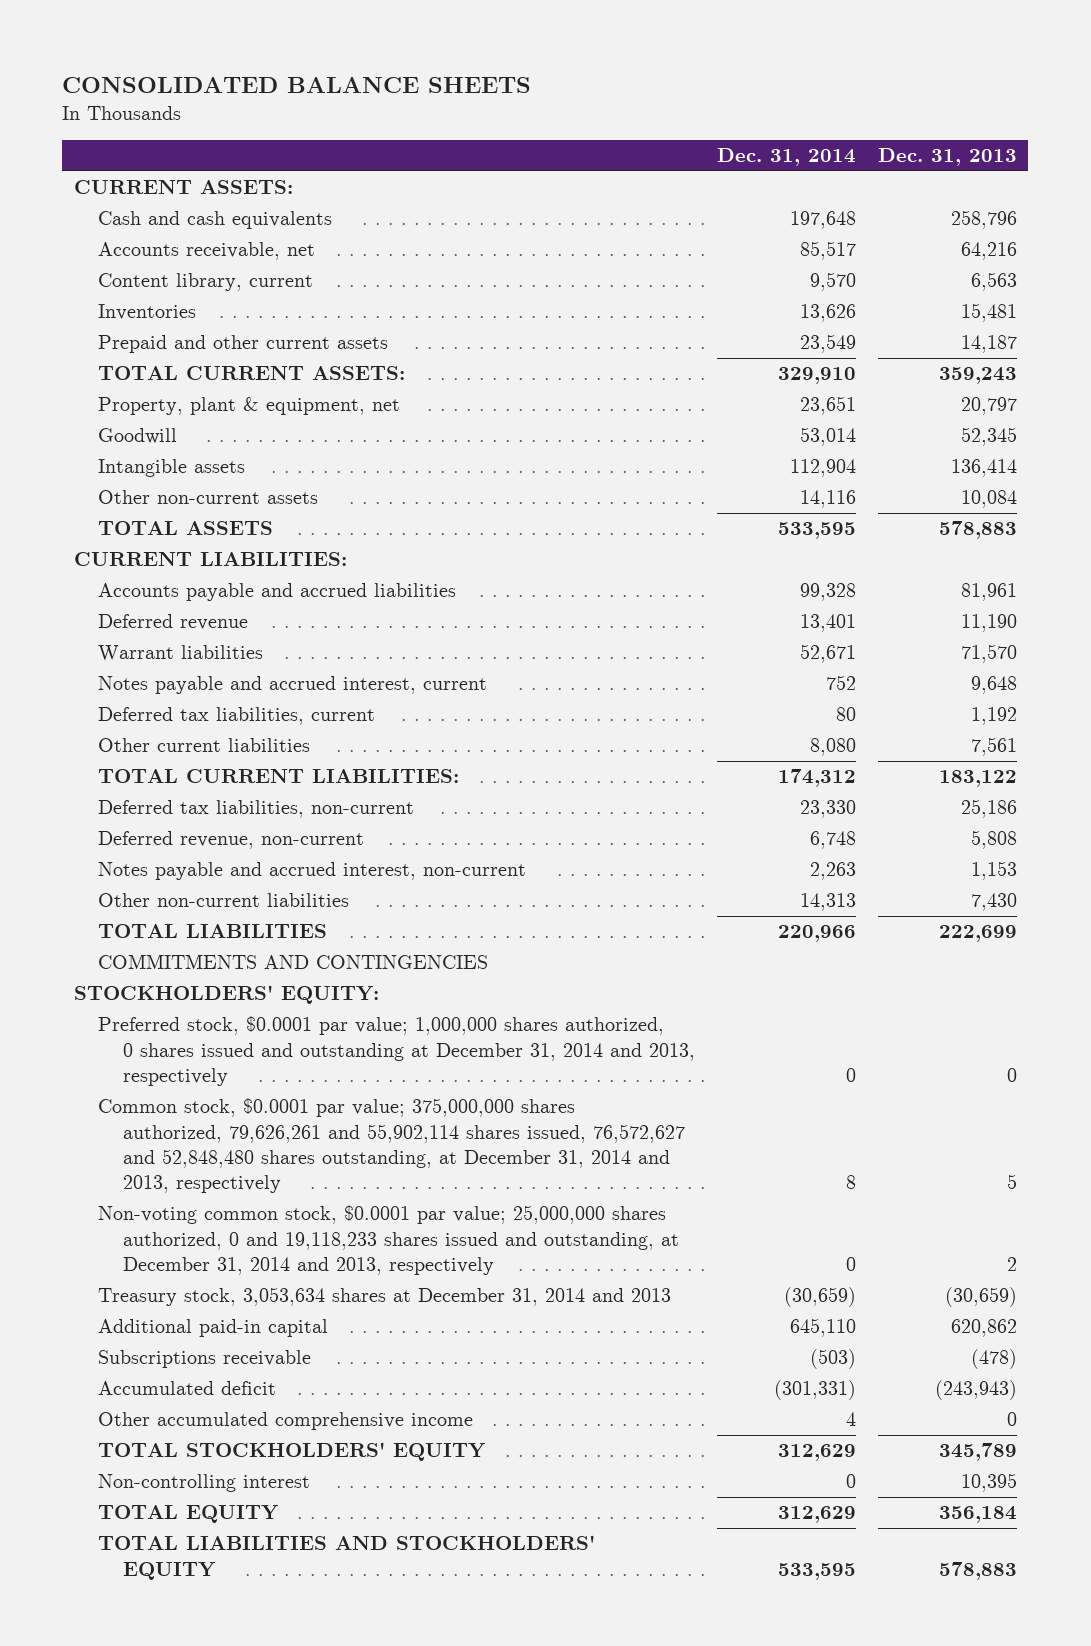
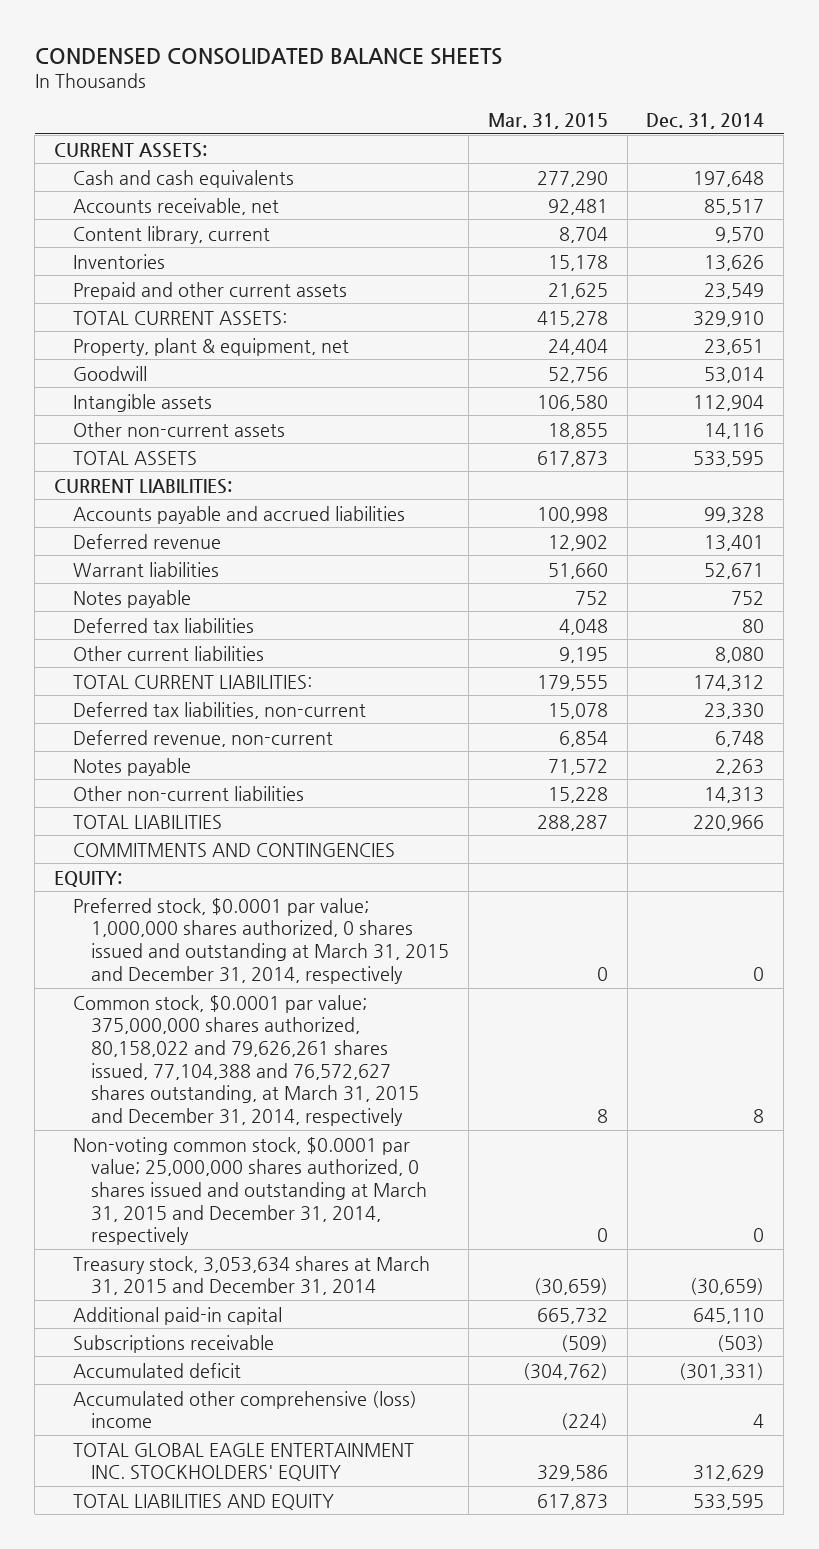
[62,77,532,94] CONSOLIDATED BALANCE SHEETS -> [34,47,502,65] CONDENSED CONSOLIDATED BALANCE SHEETS
[878,148,1018,167] Dec. 31, 2013 -> none
none -> [487,113,608,130] Mar. 31, 2015
[98,676,488,695] Notes payable and accrued interest, current -> [72,589,191,608] Notes payable
[98,707,376,726] Deferred tax liabilities, current -> [72,617,254,633] Deferred tax liabilities
[98,862,527,881] Notes payable and accrued interest, non-current -> [72,757,191,776] Notes payable
[73,985,379,1005] STOCKHOLDERS' EQUITY: -> [54,870,123,887] EQUITY:
[98,1016,695,1086] Preferred stock, $0.0001 par value; 1,000,000 shares authorized, 0 shares issued and outstanding at December 31, 2014 and 2013, respectively -> [72,897,450,984] Preferred stock, $0.0001 par value; 1,000,000 shares authorized, 0 shares issued and outstanding at March 31, 2015 and December 31, 2014, respectively
[98,1098,685,1194] Common stock, $0.0001 par value; 375,000,000 shares authorized, 79,626,261 and 55,902,114 shares issued, 76,572,627 and 52,848,480 shares outstanding, at December 31, 2014 and 2013, respectively -> [72,994,420,1127] Common stock, $0.0001 par value; 375,000,000 shares authorized, 80,158,022 and 79,626,261 shares issued, 77,104,388 and 76,572,627 shares outstanding, at March 31, 2015 and December 31, 2014, respectively
[98,1205,679,1275] Non-voting common stock, $0.0001 par value; 25,000,000 shares authorized, 0 and 19,118,233 shares issued and outstanding, at December 31, 2014 and 2013, respectively -> [72,1136,428,1246] Non-voting common stock, $0.0001 par value; 25,000,000 shares authorized, 0 shares issued and outstanding at March 31, 2015 and December 31, 2014, respectively
[98,1287,672,1307] Treasury stock, 3,053,634 shares at December 31, 2014 and 2013 -> [72,1255,430,1296] Treasury stock, 3,053,634 shares at March 31, 2015 and December 31, 2014
[98,1474,311,1493] Non-controlling interest -> none
[98,1505,279,1524] TOTAL EQUITY -> none
[98,1412,474,1431] Other accumulated comprehensive income -> [72,1390,417,1429] Accumulated other comprehensive (loss) income
[98,1442,486,1462] TOTAL STOCKHOLDERS' EQUITY -> [72,1442,414,1482] TOTAL GLOBAL EAGLE ENTERTAINMENT INC. STOCKHOLDERS' EQUITY
[98,1535,596,1580] TOTAL LIABILITIES AND STOCKHOLDERS' EQUITY -> [72,1493,334,1510] TOTAL LIABILITIES AND EQUITY

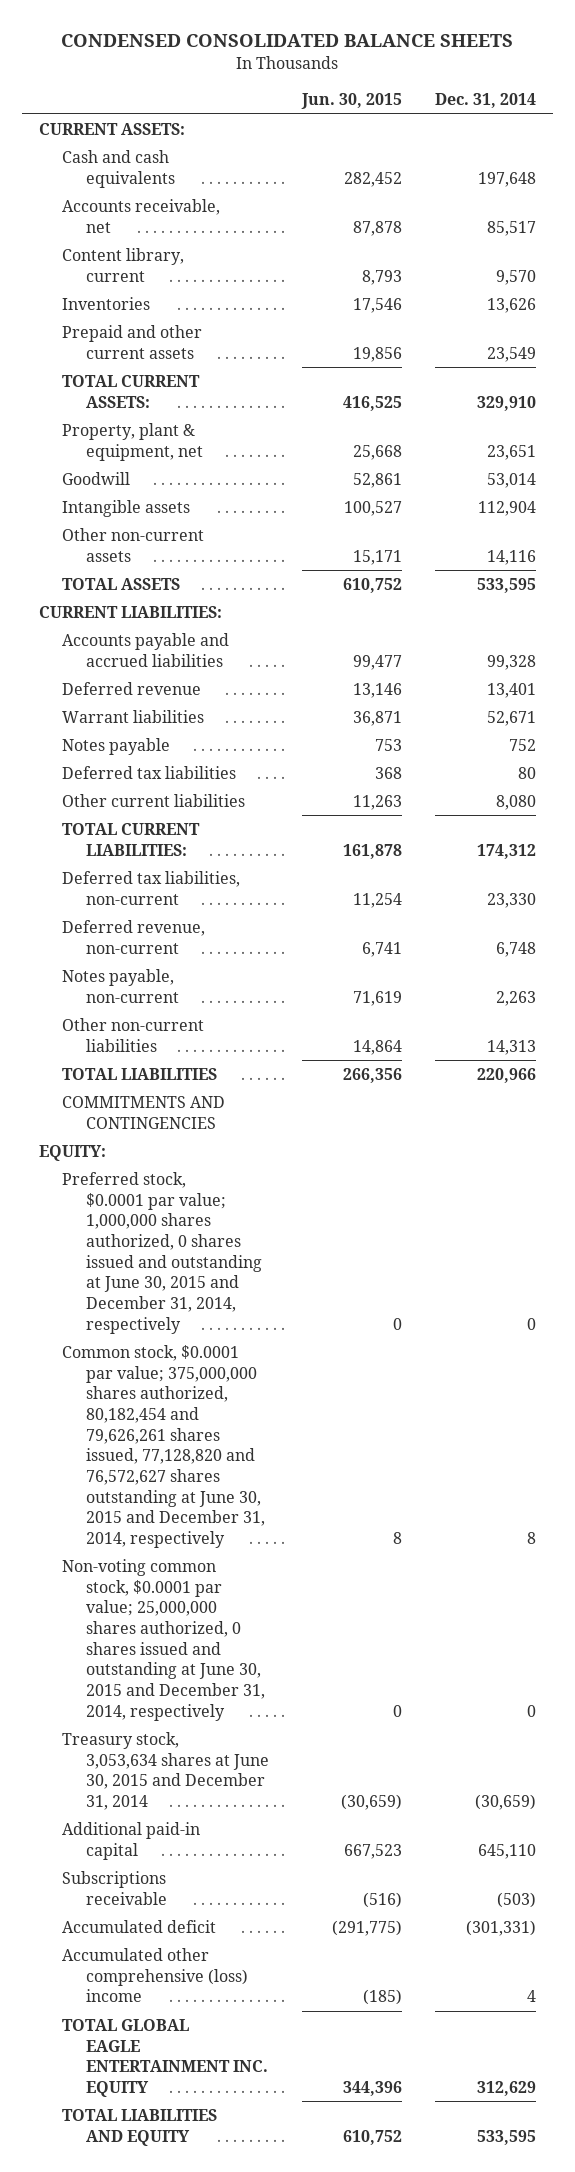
[487,113,608,130] Mar. 31, 2015 -> none
none -> [300,93,402,110] Jun. 30, 2015
[72,757,191,776] Notes payable -> [62,968,179,1003] Notes payable, non-current
[72,897,450,984] Preferred stock, $0.0001 par value; 1,000,000 shares authorized, 0 shares issued and outstanding at March 31, 2015 and December 31, 2014, respectively -> [62,1171,262,1334] Preferred stock, $0.0001 par value; 1,000,000 shares authorized, 0 shares issued and outstanding at June 30, 2015 and December 31, 2014, respectively
[72,994,420,1127] Common stock, $0.0001 par value; 375,000,000 shares authorized, 80,158,022 and 79,626,261 shares issued, 77,104,388 and 76,572,627 shares outstanding, at March 31, 2015 and December 31, 2014, respectively -> [62,1344,265,1548] Common stock, $0.0001 par value; 375,000,000 shares authorized, 80,182,454 and 79,626,261 shares issued, 77,128,820 and 76,572,627 shares outstanding at June 30, 2015 and December 31, 2014, respectively
[72,1136,428,1246] Non-voting common stock, $0.0001 par value; 25,000,000 shares authorized, 0 shares issued and outstanding at March 31, 2015 and December 31, 2014, respectively -> [62,1558,265,1721] Non-voting common stock, $0.0001 par value; 25,000,000 shares authorized, 0 shares issued and outstanding at June 30, 2015 and December 31, 2014, respectively
[72,1255,430,1296] Treasury stock, 3,053,634 shares at March 31, 2015 and December 31, 2014 -> [62,1731,269,1810] Treasury stock, 3,053,634 shares at June 30, 2015 and December 31, 2014
[72,1442,414,1482] TOTAL GLOBAL EAGLE ENTERTAINMENT INC. STOCKHOLDERS' EQUITY -> [62,2018,268,2097] TOTAL GLOBAL EAGLE ENTERTAINMENT INC. EQUITY

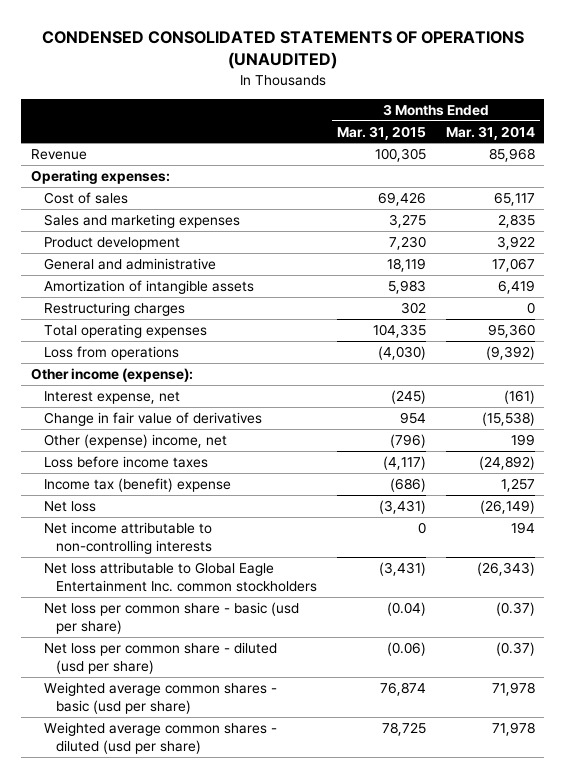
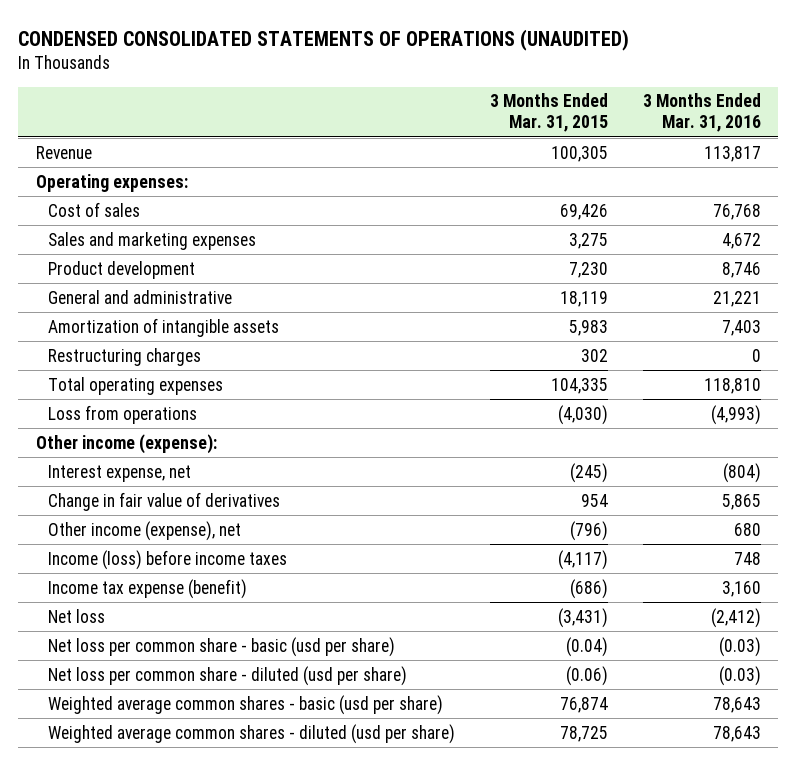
[445,125,535,140] Mar. 31, 2014 -> none
none -> [642,93,761,133] 3 Months Ended Mar. 31, 2016
[43,433,227,448] Other (expense) income, net -> [48,520,242,541] Other income (expense), net
[43,455,208,468] Loss before income taxes -> [48,549,288,570] Income (loss) before income taxes
[43,477,231,492] Income tax (benefit) expense -> [48,578,248,599] Income tax expense (benefit)
[43,521,213,554] Net income attributable to non-controlling interests -> none
[43,561,318,592] Net loss attributable to Global Eagle Entertainment Inc. common stockholders -> none

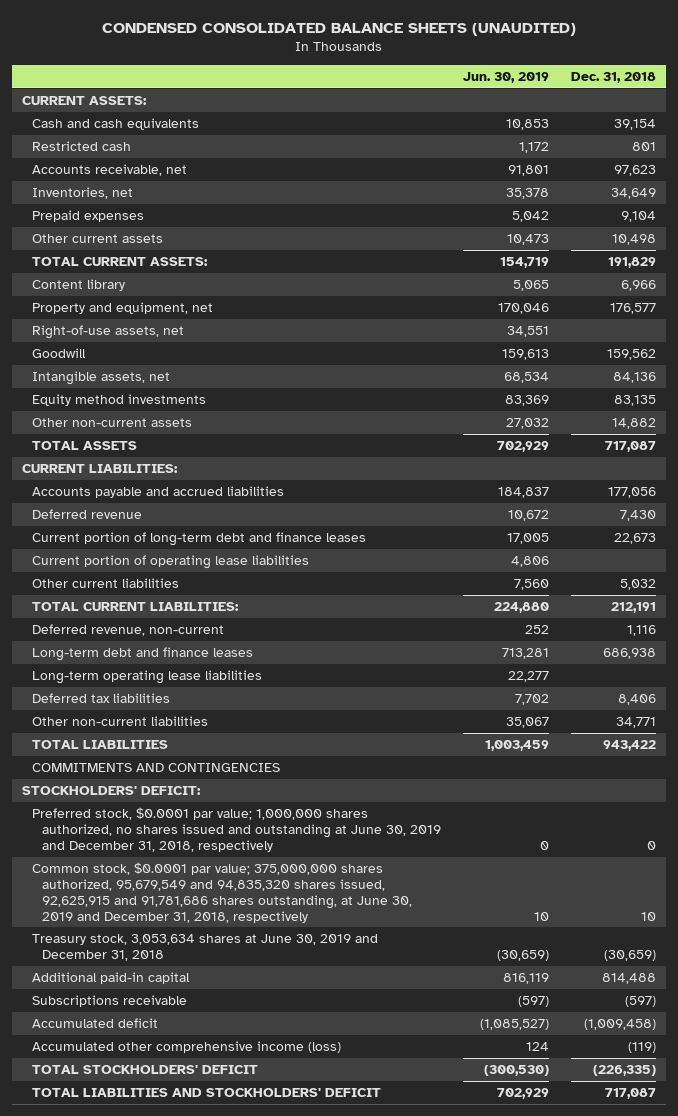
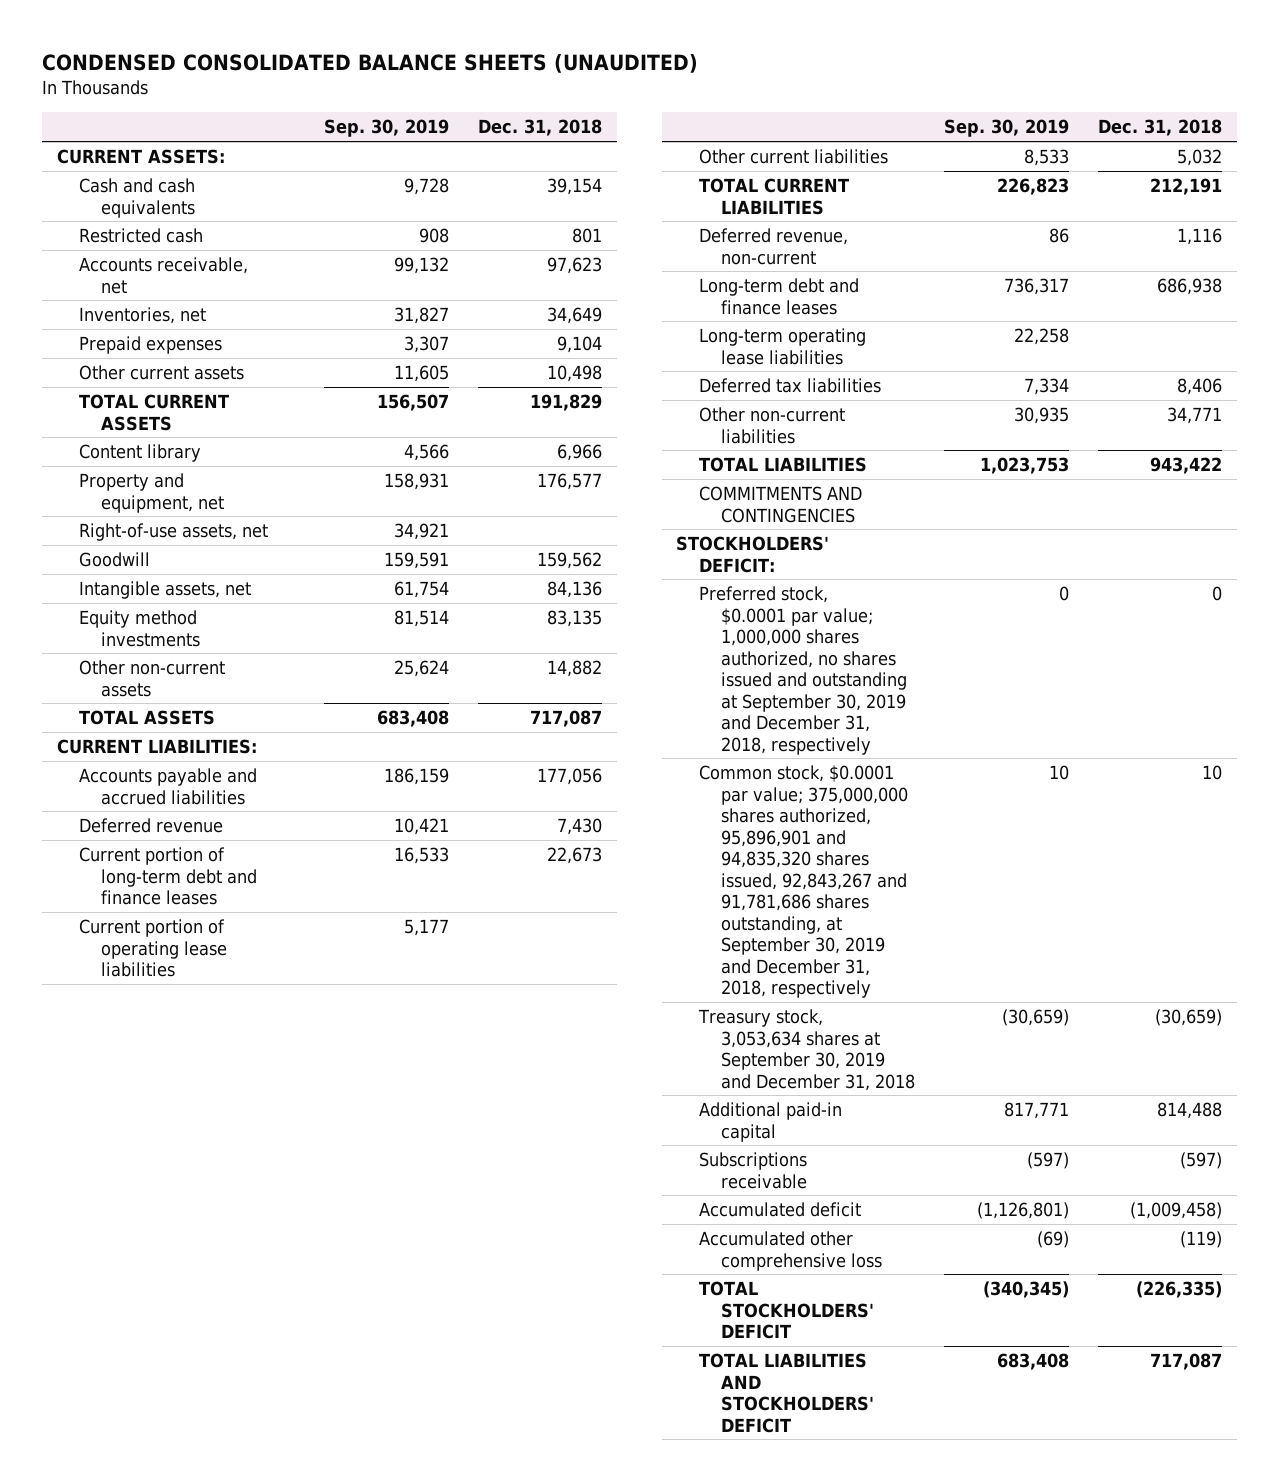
[462,71,549,83] Jun. 30, 2019 -> none
none -> [324,119,450,138] Sep. 30, 2019
[32,256,209,266] TOTAL CURRENT ASSETS: -> [78,394,229,431] TOTAL CURRENT ASSETS
[32,601,240,611] TOTAL CURRENT LIABILITIES: -> [698,178,849,215] TOTAL CURRENT LIABILITIES
[32,806,442,852] Preferred stock, $0.0001 par value; 1,000,000 shares authorized, no shares issued and outstanding at June 30, 2019 and December 31, 2018, respectively -> [698,586,907,755] Preferred stock, $0.0001 par value; 1,000,000 shares authorized, no shares issued and outstanding at September 30, 2019 and December 31, 2018, respectively
[32,861,413,923] Common stock, $0.0001 par value; 375,000,000 shares authorized, 95,679,549 and 94,835,320 shares issued, 92,625,915 and 91,781,686 shares outstanding, at June 30, 2019 and December 31, 2018, respectively -> [698,765,908,999] Common stock, $0.0001 par value; 375,000,000 shares authorized, 95,896,901 and 94,835,320 shares issued, 92,843,267 and 91,781,686 shares outstanding, at September 30, 2019 and December 31, 2018, respectively
[32,933,379,961] Treasury stock, 3,053,634 shares at June 30, 2019 and December 31, 2018 -> [697,1009,915,1091] Treasury stock, 3,053,634 shares at September 30, 2019 and December 31, 2018
[32,1040,342,1053] Accumulated other comprehensive income (loss) -> [698,1231,882,1271] Accumulated other comprehensive loss

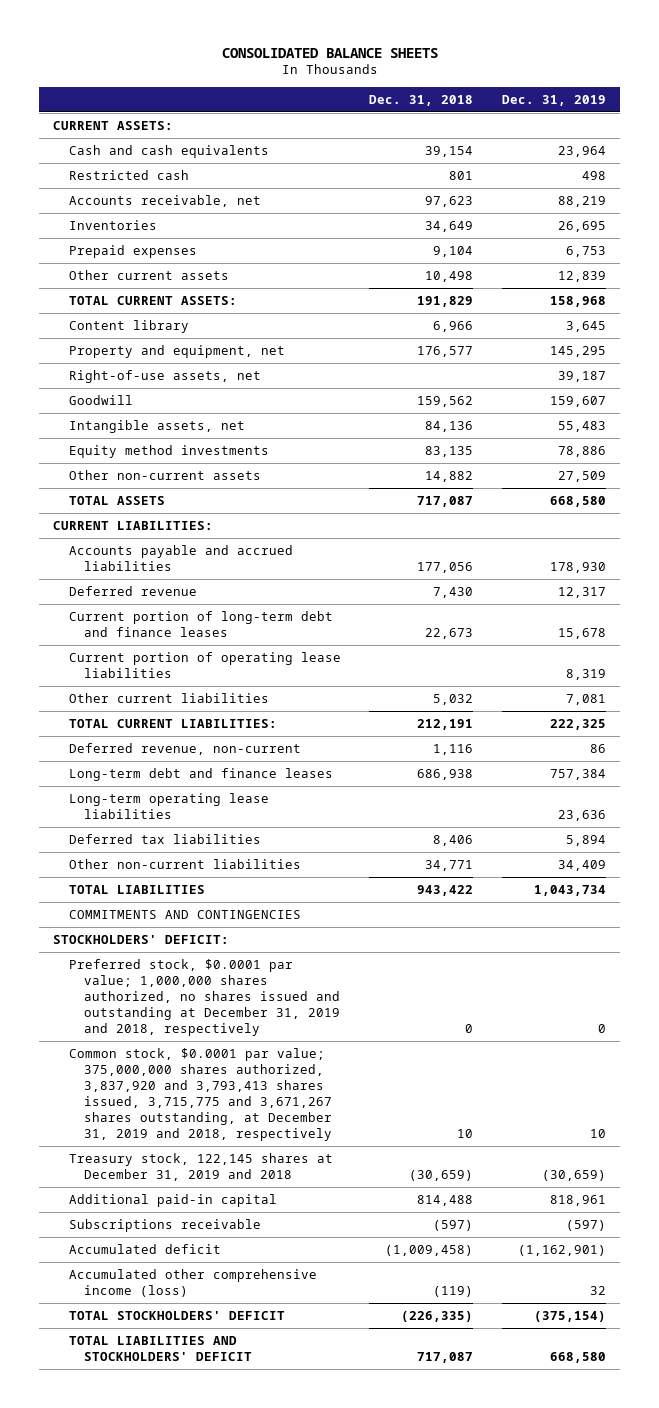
[42,54,699,74] CONDENSED CONSOLIDATED BALANCE SHEETS (UNAUDITED) -> [221,47,438,58] CONSOLIDATED BALANCE SHEETS
[324,119,450,138] Sep. 30, 2019 -> none
none -> [501,94,606,106] Dec. 31, 2019
[78,307,206,325] Inventories, net -> [68,220,157,231] Inventories
[78,394,229,431] TOTAL CURRENT ASSETS -> [68,296,237,306] TOTAL CURRENT ASSETS:
[698,178,849,215] TOTAL CURRENT LIABILITIES -> [68,719,277,729] TOTAL CURRENT LIABILITIES:
[698,586,907,755] Preferred stock, $0.0001 par value; 1,000,000 shares authorized, no shares issued and outstanding at September 30, 2019 and December 31, 2018, respectively -> [68,959,341,1036] Preferred stock, $0.0001 par value; 1,000,000 shares authorized, no shares issued and outstanding at December 31, 2019 and 2018, respectively
[698,765,908,999] Common stock, $0.0001 par value; 375,000,000 shares authorized, 95,896,901 and 94,835,320 shares issued, 92,843,267 and 91,781,686 shares outstanding, at September 30, 2019 and December 31, 2018, respectively -> [68,1048,333,1141] Common stock, $0.0001 par value; 375,000,000 shares authorized, 3,837,920 and 3,793,413 shares issued, 3,715,775 and 3,671,267 shares outstanding, at December 31, 2019 and 2018, respectively
[697,1009,915,1091] Treasury stock, 3,053,634 shares at September 30, 2019 and December 31, 2018 -> [68,1153,333,1181] Treasury stock, 122,145 shares at December 31, 2019 and 2018
[698,1231,882,1271] Accumulated other comprehensive loss -> [68,1269,317,1297] Accumulated other comprehensive income (loss)

